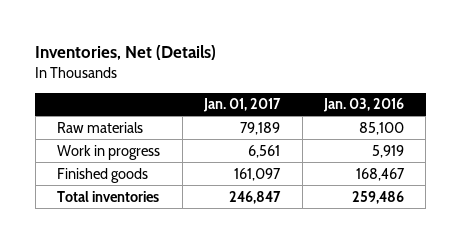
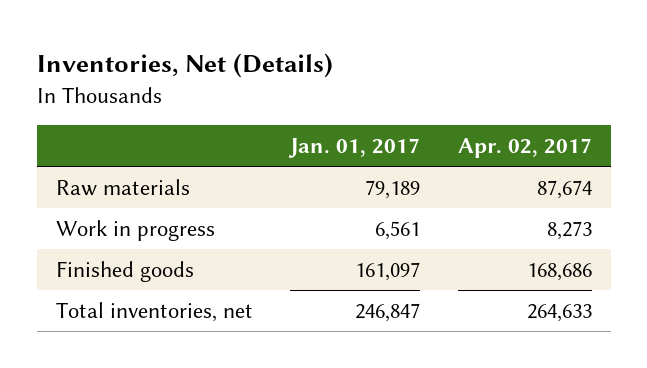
[322,98,404,113] Jan. 03, 2016 -> none
none -> [457,138,592,159] Apr. 02, 2017
[57,190,160,202] Total inventories -> [55,301,253,322] Total inventories, net

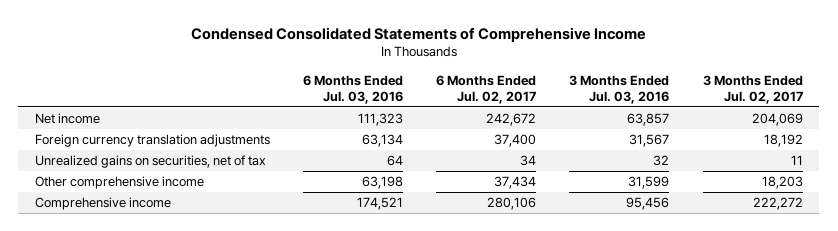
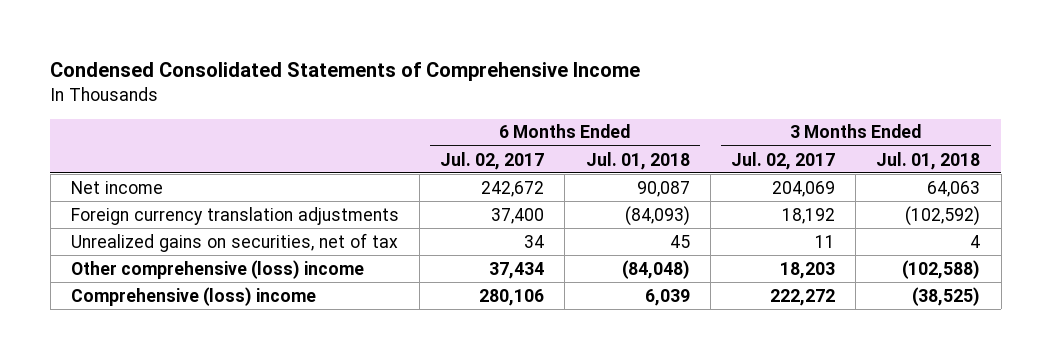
[303,74,404,105] 6 Months Ended Jul. 03, 2016 -> none
[569,74,670,105] 3 Months Ended Jul. 03, 2016 -> none
none -> [585,151,690,170] Jul. 01, 2018
none -> [876,151,981,170] Jul. 01, 2018
[34,175,204,189] Other comprehensive income -> [70,259,364,279] Other comprehensive (loss) income
[34,196,171,210] Comprehensive income -> [70,286,316,306] Comprehensive (loss) income

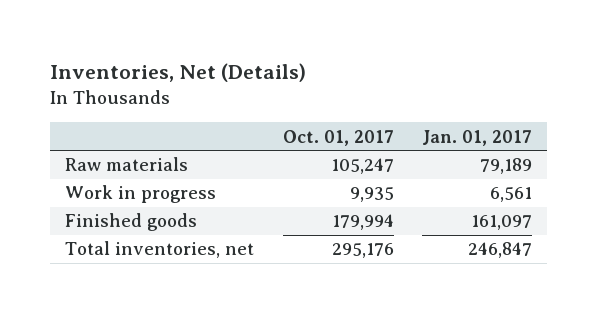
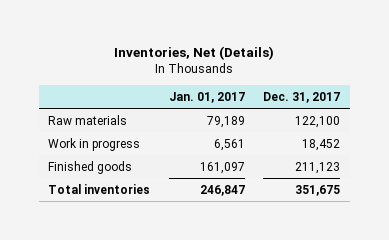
[282,129,394,146] Oct. 01, 2017 -> none
none -> [263,91,341,103] Dec. 31, 2017
[64,241,254,259] Total inventories, net -> [48,183,151,194] Total inventories

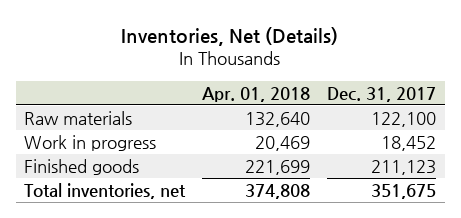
[168,91,245,103] Jan. 01, 2017 -> none
none -> [202,86,311,102] Apr. 01, 2018
[48,183,151,194] Total inventories -> [24,182,187,199] Total inventories, net

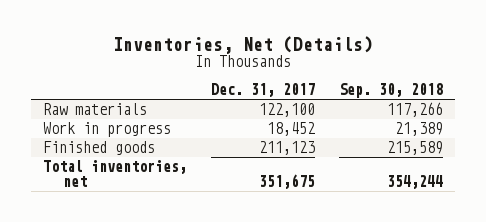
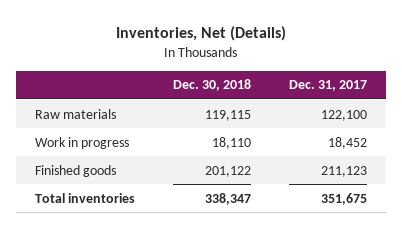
[338,83,443,99] Sep. 30, 2018 -> none
none -> [172,79,251,92] Dec. 30, 2018
[43,160,188,187] Total inventories, net -> [35,192,136,203] Total inventories

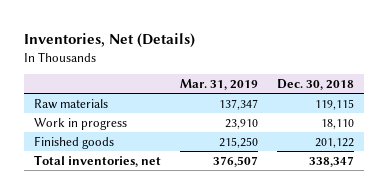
[288,80,367,92] Dec. 31, 2017 -> none
none -> [179,78,258,90] Mar. 31, 2019
[35,192,136,203] Total inventories -> [33,154,161,167] Total inventories, net

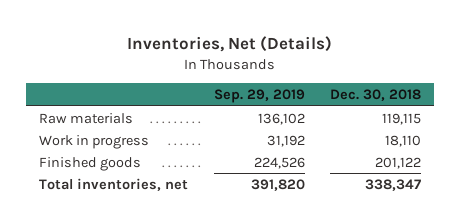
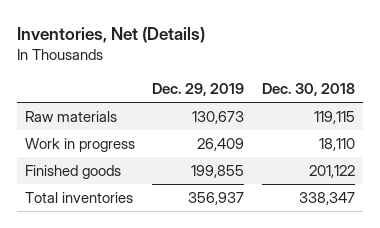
[213,89,305,104] Sep. 29, 2019 -> none
none -> [152,83,245,97] Dec. 29, 2019
[39,177,189,191] Total inventories, net -> [25,192,134,204] Total inventories

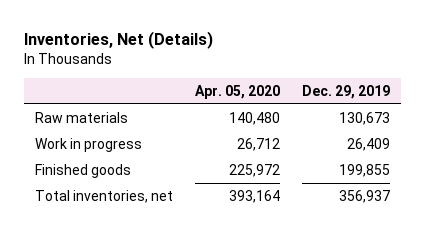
[261,83,355,97] Dec. 30, 2018 -> none
none -> [195,84,281,99] Apr. 05, 2020
[25,192,134,204] Total inventories -> [35,189,174,203] Total inventories, net

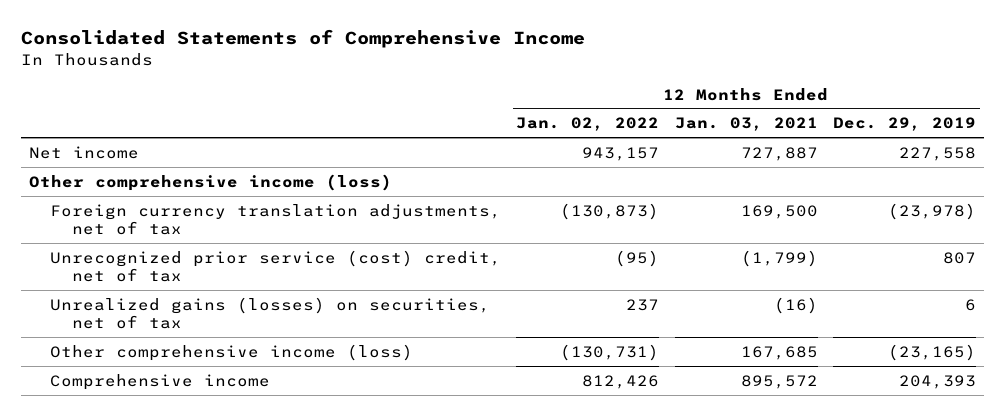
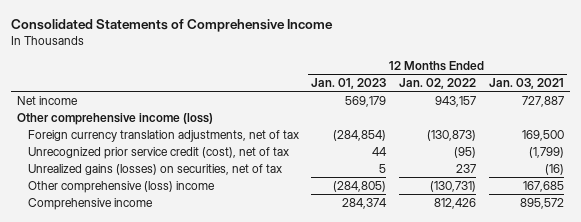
[832,117,976,132] Dec. 29, 2019 -> none
none -> [311,78,387,90] Jan. 01, 2023
[50,249,502,282] Unrecognized prior service (cost) credit, net of tax -> [27,146,289,159] Unrecognized prior service credit (cost), net of tax
[50,343,414,361] Other comprehensive income (loss) -> [27,180,215,193] Other comprehensive (loss) income

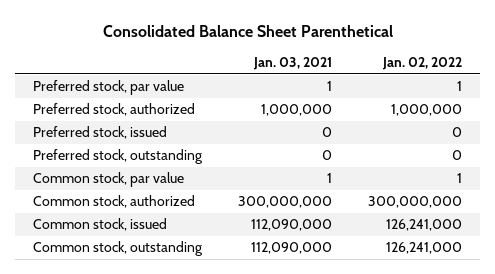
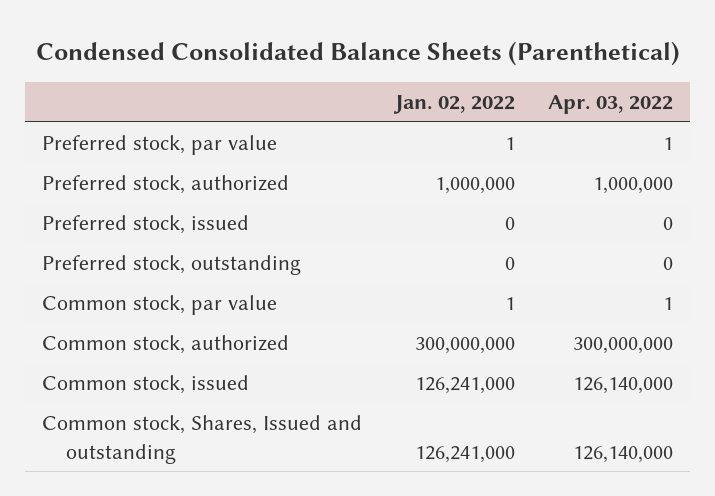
[102,24,393,37] Consolidated Balance Sheet Parenthetical -> [35,40,680,66] Condensed Consolidated Balance Sheets (Parenthetical)
[253,57,333,71] Jan. 03, 2021 -> none
none -> [548,94,674,114] Apr. 03, 2022
[33,241,204,257] Common stock, outstanding -> [41,415,362,464] Common stock, Shares, Issued and outstanding

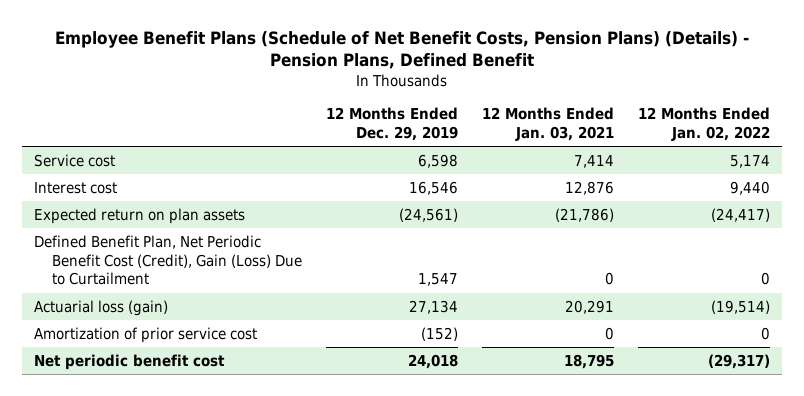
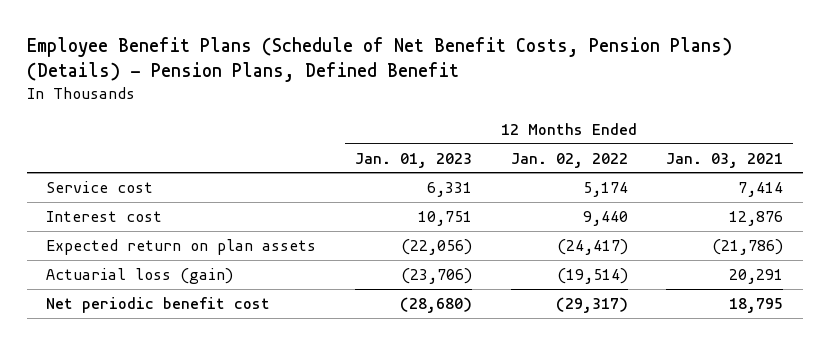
[326,107,459,141] 12 Months Ended Dec. 29, 2019 -> none
none -> [354,152,472,168] Jan. 01, 2023
[33,234,303,286] Defined Benefit Plan, Net Periodic Benefit Cost (Credit), Gain (Loss) Due to Curtailment -> none
[33,326,257,343] Amortization of prior service cost -> none

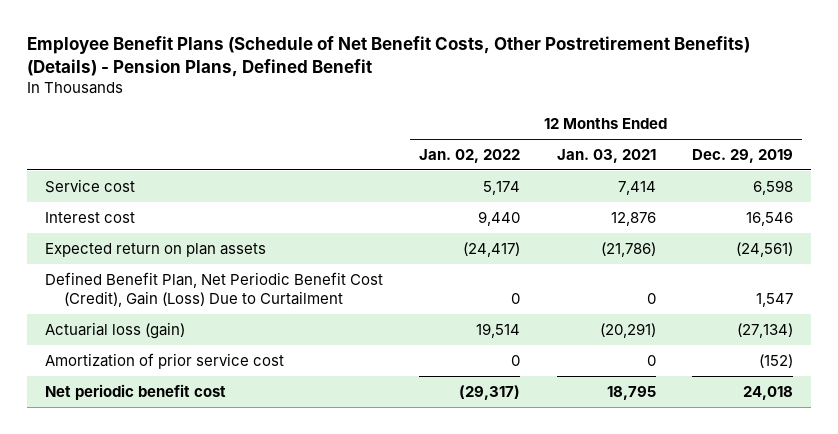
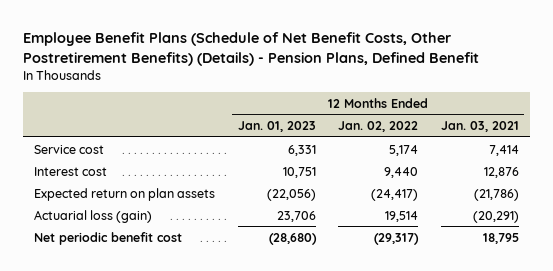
[691,148,793,163] Dec. 29, 2019 -> none
none -> [237,121,316,133] Jan. 01, 2023
[44,271,383,308] Defined Benefit Plan, Net Periodic Benefit Cost (Credit), Gain (Loss) Due to Curtailment -> none
[44,352,284,369] Amortization of prior service cost -> none

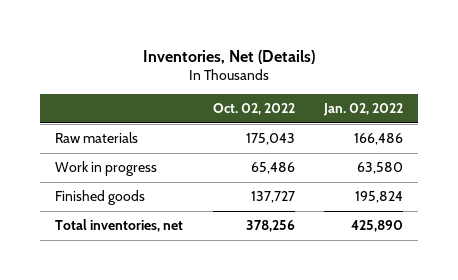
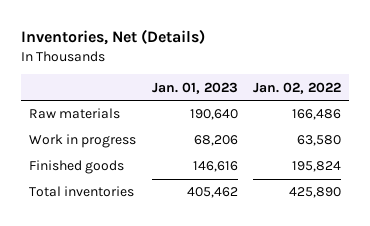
[212,103,295,116] Oct. 02, 2022 -> none
none -> [151,81,238,94] Jan. 01, 2023
[55,219,184,233] Total inventories, net -> [28,186,134,198] Total inventories

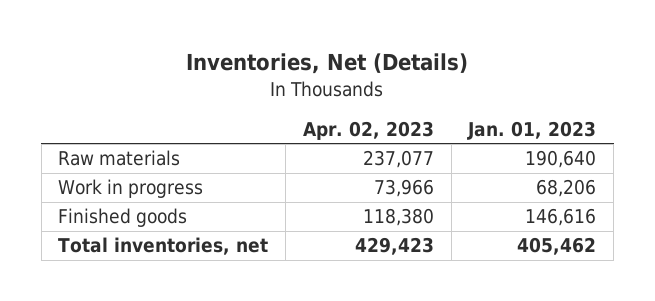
[253,81,342,94] Jan. 02, 2022 -> none
none -> [302,120,434,140] Apr. 02, 2023
[28,186,134,198] Total inventories -> [58,237,269,256] Total inventories, net

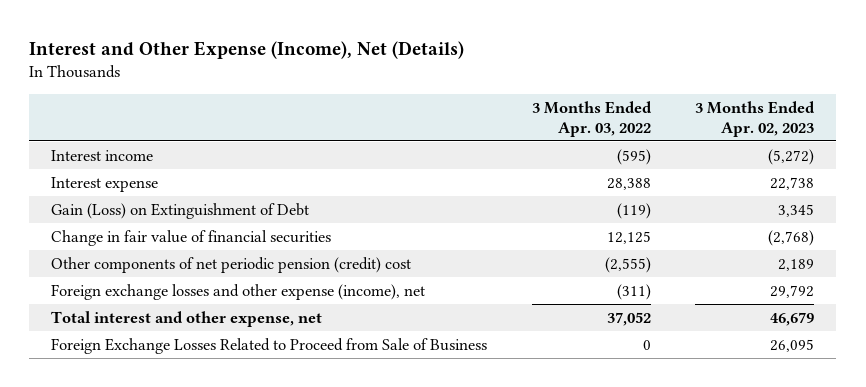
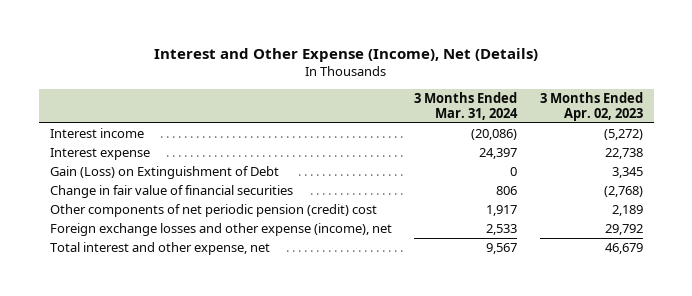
[531,100,652,137] 3 Months Ended Apr. 03, 2022 -> none
none -> [414,91,519,121] 3 Months Ended Mar. 31, 2024
[51,337,488,354] Foreign Exchange Losses Related to Proceed from Sale of Business -> none

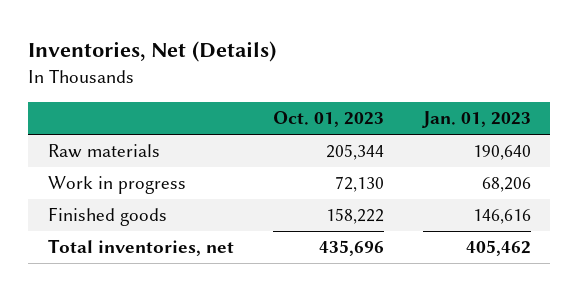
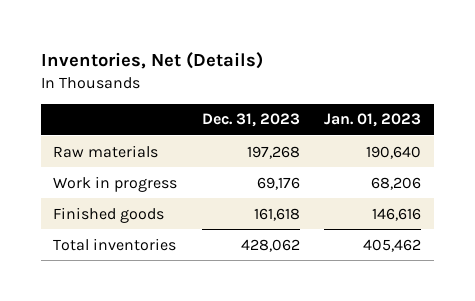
[272,111,384,128] Oct. 01, 2023 -> none
none -> [201,113,300,128] Dec. 31, 2023
[47,239,234,257] Total inventories, net -> [53,237,177,251] Total inventories

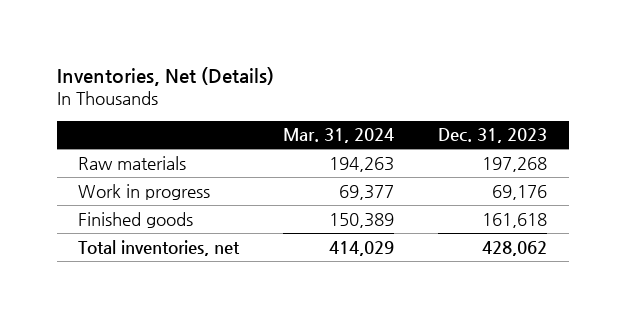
[324,113,422,128] Jan. 01, 2023 -> none
none -> [283,128,395,144] Mar. 31, 2024
[53,237,177,251] Total inventories -> [78,239,241,256] Total inventories, net

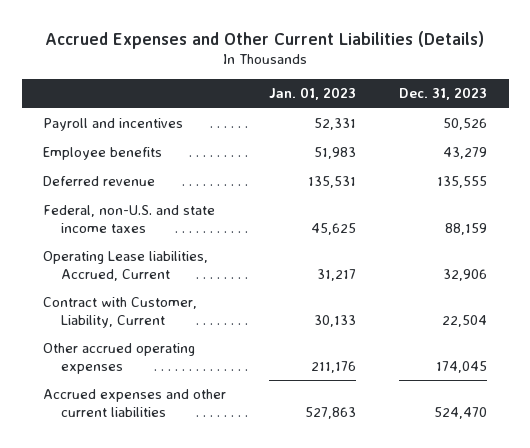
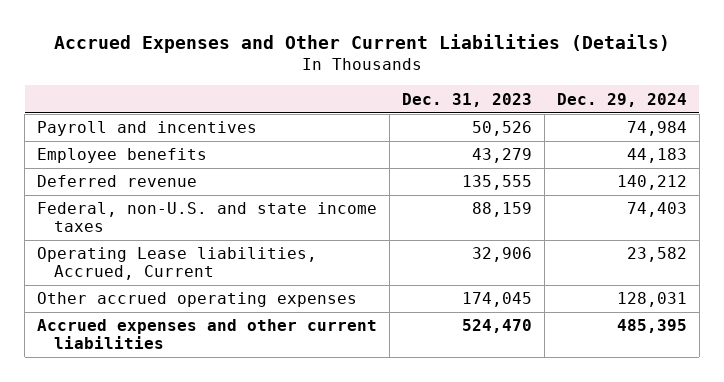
[269,87,357,101] Jan. 01, 2023 -> none
none -> [556,92,687,107] Dec. 29, 2024
[43,297,198,328] Contract with Customer, Liability, Current -> none

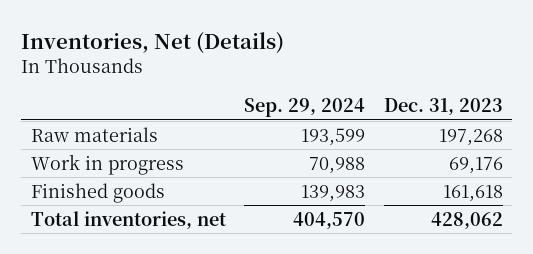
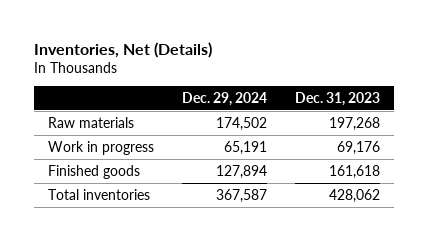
[244,98,366,118] Sep. 29, 2024 -> none
none -> [182,91,268,106] Dec. 29, 2024
[30,210,226,229] Total inventories, net -> [48,188,151,200] Total inventories

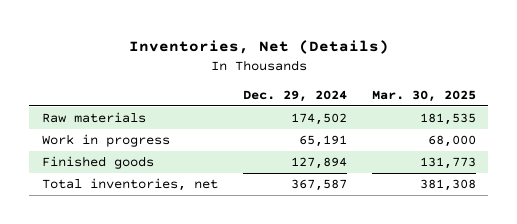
[294,91,380,106] Dec. 31, 2023 -> none
none -> [371,89,476,102] Mar. 30, 2025
[48,188,151,200] Total inventories -> [41,178,218,192] Total inventories, net

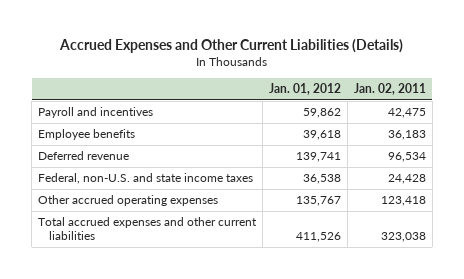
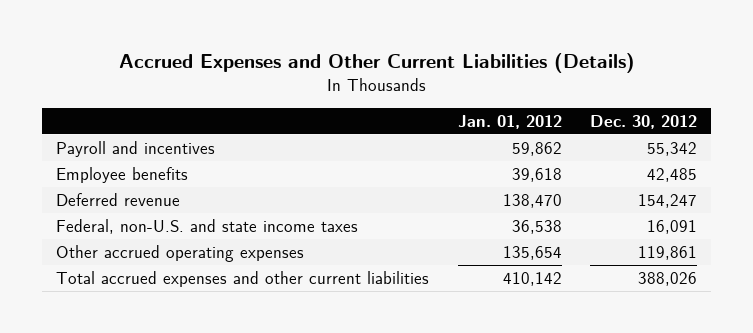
[353,83,426,96] Jan. 02, 2011 -> none
none -> [589,114,697,129] Dec. 30, 2012
[295,152,341,163] 139,741 -> [502,193,562,208] 138,470
[295,196,341,207] 135,767 -> [502,245,562,260] 135,654
[295,232,341,243] 411,526 -> [502,271,562,286] 410,142

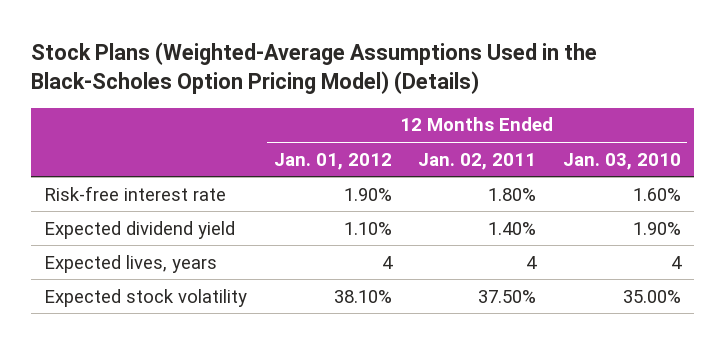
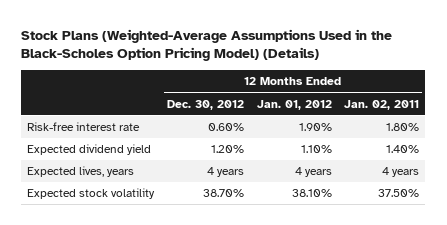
[562,152,681,170] Jan. 03, 2010 -> none
none -> [166,99,244,110] Dec. 30, 2012
[381,255,393,269] 4 -> [294,167,332,178] 4 years
[526,255,538,269] 4 -> [382,167,420,178] 4 years

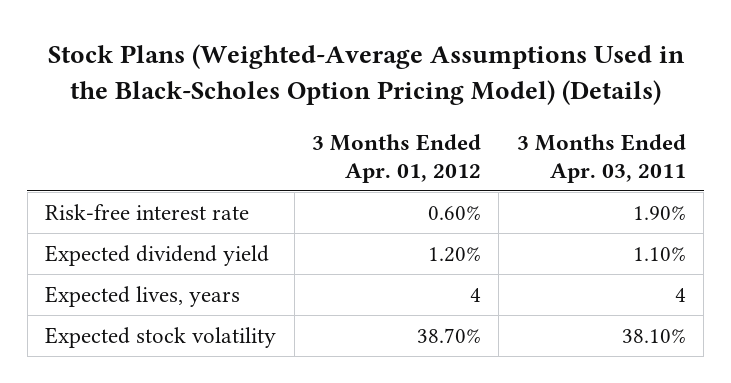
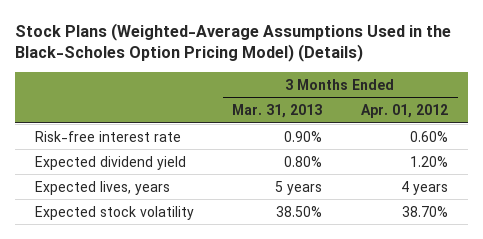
[516,133,686,183] 3 Months Ended Apr. 03, 2011 -> none
none -> [232,104,323,119] Mar. 31, 2013
[470,288,482,303] 4 -> [401,180,449,195] 4 years

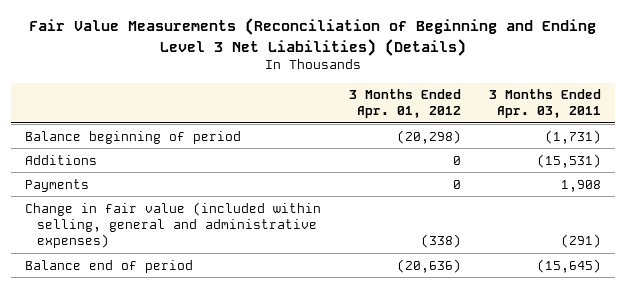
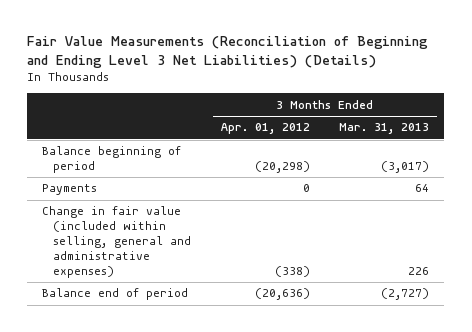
[488,89,601,119] 3 Months Ended Apr. 03, 2011 -> none
none -> [339,123,430,135] Mar. 31, 2013
[24,154,97,165] Additions -> none

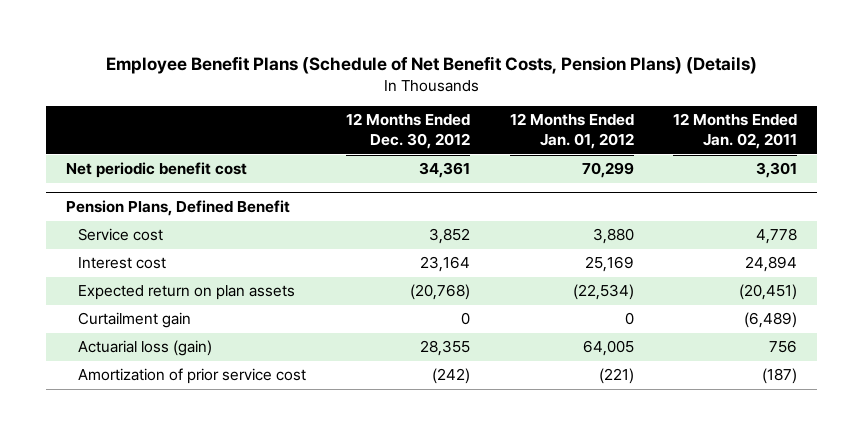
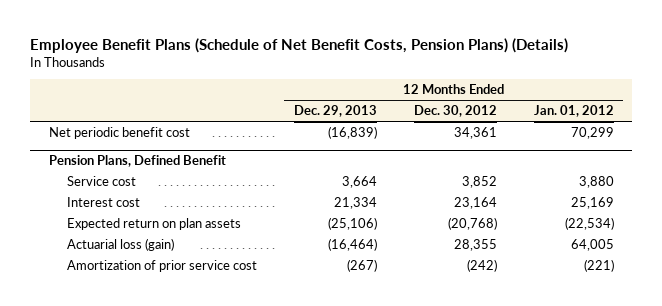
[673,113,798,150] 12 Months Ended Jan. 02, 2011 -> none
none -> [293,105,377,118] Dec. 29, 2013
[77,312,191,329] Curtailment gain -> none

